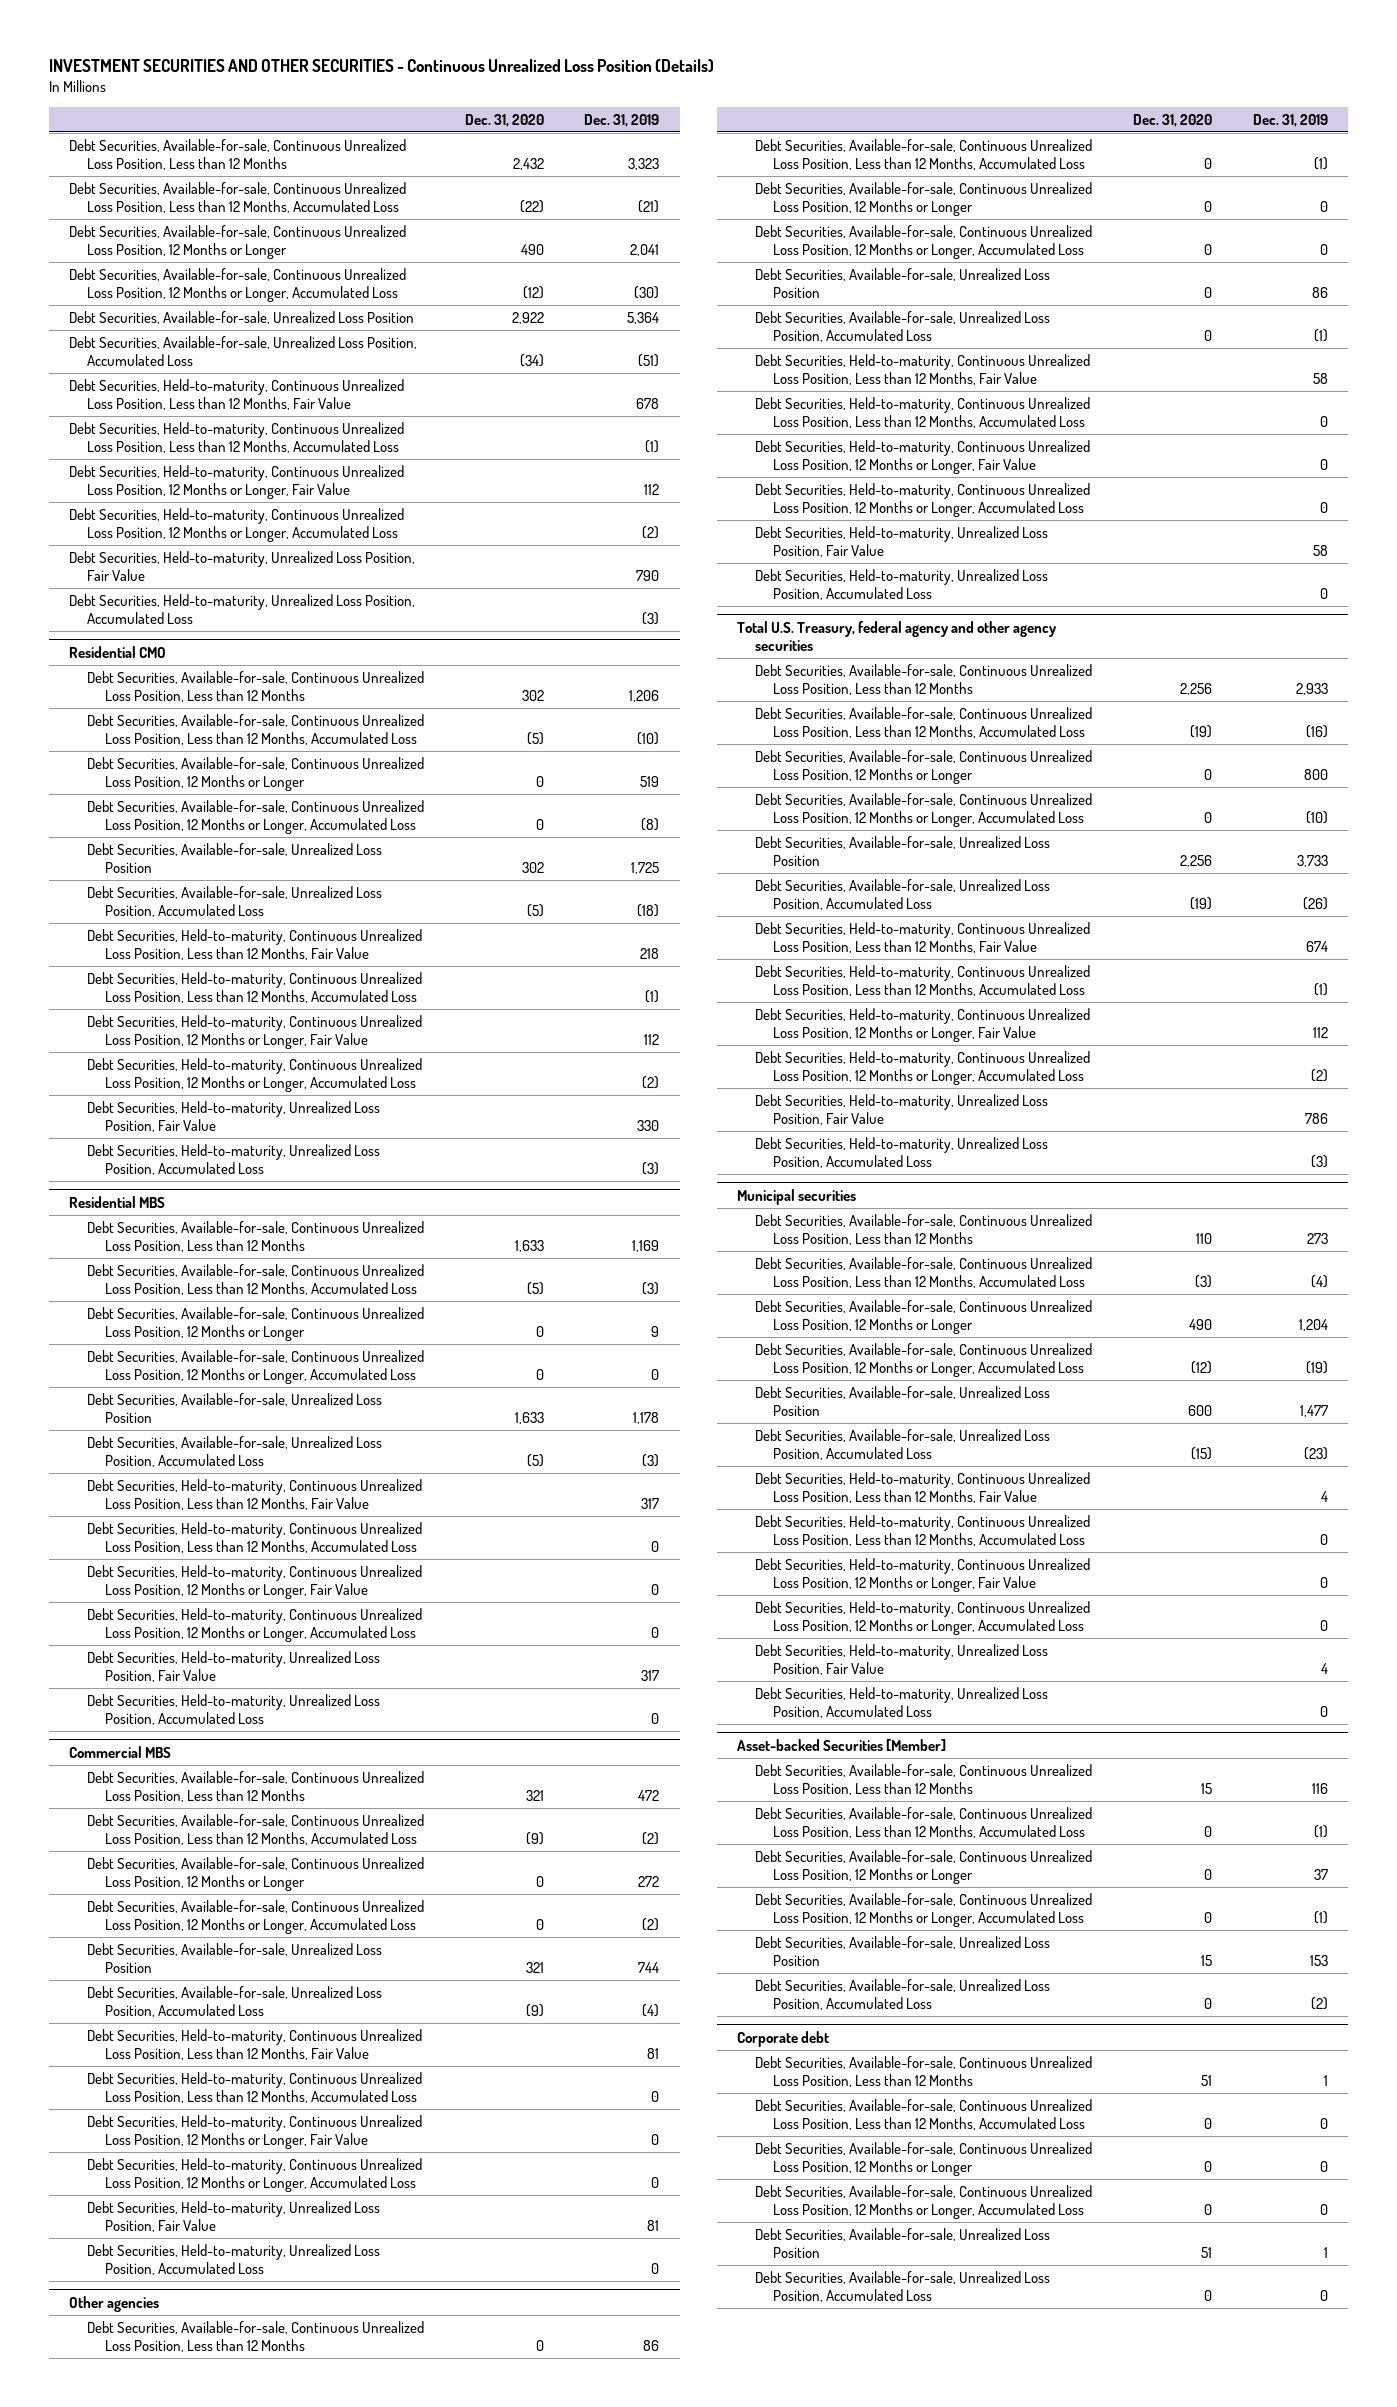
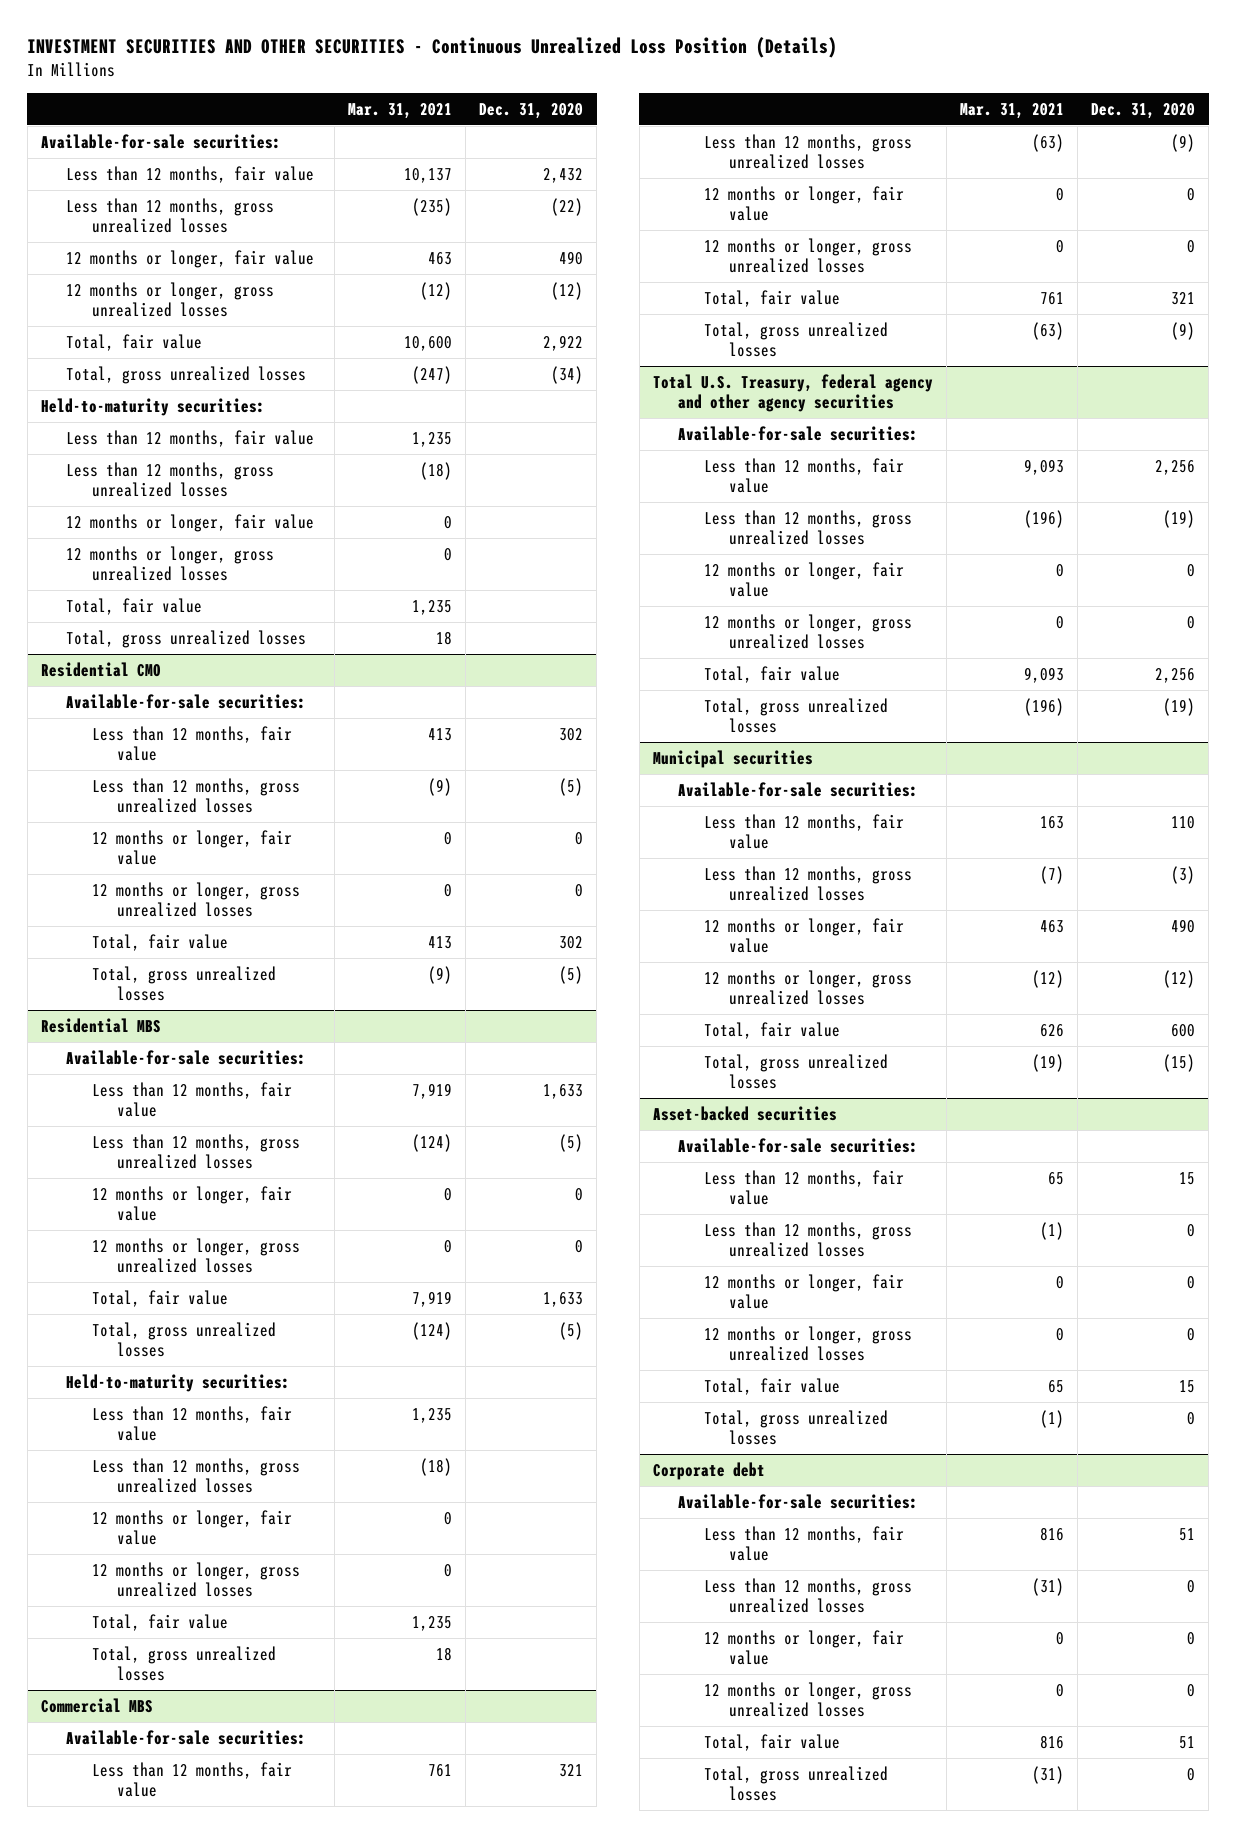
[584,113,660,127] Dec. 31, 2019 -> none
none -> [347,102,452,119] Mar. 31, 2021
none -> [40,133,281,149] Available-for-sale securities:
[69,138,407,170] Debt Securities, Available-for-sale, Continuous Unrealized Loss Position, Less than 12 Months -> [66,165,315,183] Less than 12 months, fair value
[69,181,407,213] Debt Securities, Available-for-sale, Continuous Unrealized Loss Position, Less than 12 Months, Accumulated Loss -> [66,197,275,234] Less than 12 months, gross unrealized losses
[69,224,407,259] Debt Securities, Available-for-sale, Continuous Unrealized Loss Position, 12 Months or Longer -> [66,249,315,268] 12 months or longer, fair value
[69,267,407,302] Debt Securities, Available-for-sale, Continuous Unrealized Loss Position, 12 Months or Longer, Accumulated Loss -> [66,281,275,318] 12 months or longer, gross unrealized losses
[69,310,415,324] Debt Securities, Available-for-sale, Unrealized Loss Position -> [66,333,203,351] Total, fair value
[69,335,418,366] Debt Securities, Available-for-sale, Unrealized Loss Position, Accumulated Loss -> [66,365,307,384] Total, gross unrealized losses
none -> [40,397,265,416] Held-to-maturity securities:
[69,378,405,410] Debt Securities, Held-to-maturity, Continuous Unrealized Loss Position, Less than 12 Months, Fair Value -> [66,429,315,447] Less than 12 months, fair value
[69,421,405,453] Debt Securities, Held-to-maturity, Continuous Unrealized Loss Position, Less than 12 Months, Accumulated Loss -> [66,461,275,498] Less than 12 months, gross unrealized losses
[69,464,405,499] Debt Securities, Held-to-maturity, Continuous Unrealized Loss Position, 12 Months or Longer, Fair Value -> [66,513,315,532] 12 months or longer, fair value
[69,507,405,542] Debt Securities, Held-to-maturity, Continuous Unrealized Loss Position, 12 Months or Longer, Accumulated Loss -> [66,545,275,582] 12 months or longer, gross unrealized losses
[69,550,416,581] Debt Securities, Held-to-maturity, Unrealized Loss Position, Fair Value -> [66,597,203,615] Total, fair value
[69,593,416,624] Debt Securities, Held-to-maturity, Unrealized Loss Position, Accumulated Loss -> [66,629,307,648] Total, gross unrealized losses
[87,928,423,960] Debt Securities, Held-to-maturity, Continuous Unrealized Loss Position, Less than 12 Months, Fair Value -> none
[87,971,423,1003] Debt Securities, Held-to-maturity, Continuous Unrealized Loss Position, Less than 12 Months, Accumulated Loss -> none
[87,1014,423,1049] Debt Securities, Held-to-maturity, Continuous Unrealized Loss Position, 12 Months or Longer, Fair Value -> none
[87,1057,423,1092] Debt Securities, Held-to-maturity, Continuous Unrealized Loss Position, 12 Months or Longer, Accumulated Loss -> none
[87,1100,381,1132] Debt Securities, Held-to-maturity, Unrealized Loss Position, Fair Value -> none
[87,1143,381,1175] Debt Securities, Held-to-maturity, Unrealized Loss Position, Accumulated Loss -> none
none -> [66,693,307,709] Available-for-sale securities:
[87,670,425,702] Debt Securities, Available-for-sale, Continuous Unrealized Loss Position, Less than 12 Months -> [91,725,292,762] Less than 12 months, fair value
[87,713,425,745] Debt Securities, Available-for-sale, Continuous Unrealized Loss Position, Less than 12 Months, Accumulated Loss -> [91,777,300,814] Less than 12 months, gross unrealized losses
[87,756,425,791] Debt Securities, Available-for-sale, Continuous Unrealized Loss Position, 12 Months or Longer -> [91,829,292,866] 12 months or longer, fair value
[87,799,425,834] Debt Securities, Available-for-sale, Continuous Unrealized Loss Position, 12 Months or Longer, Accumulated Loss -> [91,881,300,918] 12 months or longer, gross unrealized losses
[87,842,383,873] Debt Securities, Available-for-sale, Unrealized Loss Position -> [91,933,228,951] Total, fair value
[87,885,383,917] Debt Securities, Available-for-sale, Unrealized Loss Position, Accumulated Loss -> [91,965,276,1002] Total, gross unrealized losses
none -> [66,1049,307,1065] Available-for-sale securities:
[87,1220,425,1252] Debt Securities, Available-for-sale, Continuous Unrealized Loss Position, Less than 12 Months -> [91,1081,292,1118] Less than 12 months, fair value
[87,1263,425,1295] Debt Securities, Available-for-sale, Continuous Unrealized Loss Position, Less than 12 Months, Accumulated Loss -> [91,1133,300,1170] Less than 12 months, gross unrealized losses
[87,1306,425,1341] Debt Securities, Available-for-sale, Continuous Unrealized Loss Position, 12 Months or Longer -> [91,1185,292,1222] 12 months or longer, fair value
[87,1349,425,1384] Debt Securities, Available-for-sale, Continuous Unrealized Loss Position, 12 Months or Longer, Accumulated Loss -> [91,1237,300,1274] 12 months or longer, gross unrealized losses
[87,1392,383,1423] Debt Securities, Available-for-sale, Unrealized Loss Position -> [91,1289,228,1307] Total, fair value
[87,1435,383,1467] Debt Securities, Available-for-sale, Unrealized Loss Position, Accumulated Loss -> [91,1321,276,1358] Total, gross unrealized losses
none -> [66,1373,291,1392] Held-to-maturity securities:
[87,1478,423,1510] Debt Securities, Held-to-maturity, Continuous Unrealized Loss Position, Less than 12 Months, Fair Value -> [91,1405,292,1442] Less than 12 months, fair value
[87,1521,423,1553] Debt Securities, Held-to-maturity, Continuous Unrealized Loss Position, Less than 12 Months, Accumulated Loss -> [91,1457,300,1494] Less than 12 months, gross unrealized losses
[87,1564,423,1599] Debt Securities, Held-to-maturity, Continuous Unrealized Loss Position, 12 Months or Longer, Fair Value -> [91,1509,292,1546] 12 months or longer, fair value
[87,1607,423,1642] Debt Securities, Held-to-maturity, Continuous Unrealized Loss Position, 12 Months or Longer, Accumulated Loss -> [91,1561,300,1598] 12 months or longer, gross unrealized losses
[87,1650,381,1682] Debt Securities, Held-to-maturity, Unrealized Loss Position, Fair Value -> [91,1613,228,1631] Total, fair value
[87,1693,381,1725] Debt Securities, Held-to-maturity, Unrealized Loss Position, Accumulated Loss -> [91,1645,276,1682] Total, gross unrealized losses
[87,2028,423,2060] Debt Securities, Held-to-maturity, Continuous Unrealized Loss Position, Less than 12 Months, Fair Value -> none
[87,2071,423,2103] Debt Securities, Held-to-maturity, Continuous Unrealized Loss Position, Less than 12 Months, Accumulated Loss -> none
[87,2114,423,2149] Debt Securities, Held-to-maturity, Continuous Unrealized Loss Position, 12 Months or Longer, Fair Value -> none
[87,2157,423,2192] Debt Securities, Held-to-maturity, Continuous Unrealized Loss Position, 12 Months or Longer, Accumulated Loss -> none
[87,2200,381,2232] Debt Securities, Held-to-maturity, Unrealized Loss Position, Fair Value -> none
[87,2243,381,2275] Debt Securities, Held-to-maturity, Unrealized Loss Position, Accumulated Loss -> none
[69,2295,160,2312] Other agencies -> none
[87,2320,425,2352] Debt Securities, Available-for-sale, Continuous Unrealized Loss Position, Less than 12 Months -> none
[755,138,1093,170] Debt Securities, Available-for-sale, Continuous Unrealized Loss Position, Less than 12 Months, Accumulated Loss -> none
[755,181,1093,216] Debt Securities, Available-for-sale, Continuous Unrealized Loss Position, 12 Months or Longer -> none
[755,224,1093,259] Debt Securities, Available-for-sale, Continuous Unrealized Loss Position, 12 Months or Longer, Accumulated Loss -> none
[755,267,1051,298] Debt Securities, Available-for-sale, Unrealized Loss Position -> none
[755,310,1051,342] Debt Securities, Available-for-sale, Unrealized Loss Position, Accumulated Loss -> none
[755,353,1091,385] Debt Securities, Held-to-maturity, Continuous Unrealized Loss Position, Less than 12 Months, Fair Value -> none
[755,396,1091,428] Debt Securities, Held-to-maturity, Continuous Unrealized Loss Position, Less than 12 Months, Accumulated Loss -> none
[755,439,1091,474] Debt Securities, Held-to-maturity, Continuous Unrealized Loss Position, 12 Months or Longer, Fair Value -> none
[755,482,1091,517] Debt Securities, Held-to-maturity, Continuous Unrealized Loss Position, 12 Months or Longer, Accumulated Loss -> none
[755,525,1049,557] Debt Securities, Held-to-maturity, Unrealized Loss Position, Fair Value -> none
[755,568,1049,600] Debt Securities, Held-to-maturity, Unrealized Loss Position, Accumulated Loss -> none
none -> [66,1729,307,1745] Available-for-sale securities:
[87,1770,425,1802] Debt Securities, Available-for-sale, Continuous Unrealized Loss Position, Less than 12 Months -> [91,1761,292,1798] Less than 12 months, fair value
[87,1813,425,1845] Debt Securities, Available-for-sale, Continuous Unrealized Loss Position, Less than 12 Months, Accumulated Loss -> [703,133,912,170] Less than 12 months, gross unrealized losses
[87,1856,425,1891] Debt Securities, Available-for-sale, Continuous Unrealized Loss Position, 12 Months or Longer -> [703,185,904,222] 12 months or longer, fair value
[87,1899,425,1934] Debt Securities, Available-for-sale, Continuous Unrealized Loss Position, 12 Months or Longer, Accumulated Loss -> [703,237,912,274] 12 months or longer, gross unrealized losses
[87,1942,383,1973] Debt Securities, Available-for-sale, Unrealized Loss Position -> [703,289,840,307] Total, fair value
[87,1985,383,2017] Debt Securities, Available-for-sale, Unrealized Loss Position, Accumulated Loss -> [703,321,888,358] Total, gross unrealized losses
[755,921,1091,953] Debt Securities, Held-to-maturity, Continuous Unrealized Loss Position, Less than 12 Months, Fair Value -> none
[755,964,1091,996] Debt Securities, Held-to-maturity, Continuous Unrealized Loss Position, Less than 12 Months, Accumulated Loss -> none
[755,1007,1091,1042] Debt Securities, Held-to-maturity, Continuous Unrealized Loss Position, 12 Months or Longer, Fair Value -> none
[755,1050,1091,1085] Debt Securities, Held-to-maturity, Continuous Unrealized Loss Position, 12 Months or Longer, Accumulated Loss -> none
[755,1093,1049,1125] Debt Securities, Held-to-maturity, Unrealized Loss Position, Fair Value -> none
[755,1136,1049,1168] Debt Securities, Held-to-maturity, Unrealized Loss Position, Accumulated Loss -> none
none -> [678,425,919,441] Available-for-sale securities:
[755,663,1093,695] Debt Securities, Available-for-sale, Continuous Unrealized Loss Position, Less than 12 Months -> [703,457,904,494] Less than 12 months, fair value
[755,706,1093,738] Debt Securities, Available-for-sale, Continuous Unrealized Loss Position, Less than 12 Months, Accumulated Loss -> [703,509,912,546] Less than 12 months, gross unrealized losses
[755,749,1093,784] Debt Securities, Available-for-sale, Continuous Unrealized Loss Position, 12 Months or Longer -> [703,561,904,598] 12 months or longer, fair value
[755,792,1093,827] Debt Securities, Available-for-sale, Continuous Unrealized Loss Position, 12 Months or Longer, Accumulated Loss -> [703,613,912,650] 12 months or longer, gross unrealized losses
[755,835,1051,866] Debt Securities, Available-for-sale, Unrealized Loss Position -> [703,665,840,683] Total, fair value
[755,878,1051,910] Debt Securities, Available-for-sale, Unrealized Loss Position, Accumulated Loss -> [703,697,888,734] Total, gross unrealized losses
[755,1471,1091,1503] Debt Securities, Held-to-maturity, Continuous Unrealized Loss Position, Less than 12 Months, Fair Value -> none
[755,1514,1091,1546] Debt Securities, Held-to-maturity, Continuous Unrealized Loss Position, Less than 12 Months, Accumulated Loss -> none
[755,1557,1091,1592] Debt Securities, Held-to-maturity, Continuous Unrealized Loss Position, 12 Months or Longer, Fair Value -> none
[755,1600,1091,1635] Debt Securities, Held-to-maturity, Continuous Unrealized Loss Position, 12 Months or Longer, Accumulated Loss -> none
[755,1643,1049,1675] Debt Securities, Held-to-maturity, Unrealized Loss Position, Fair Value -> none
[755,1686,1049,1718] Debt Securities, Held-to-maturity, Unrealized Loss Position, Accumulated Loss -> none
none -> [678,781,919,797] Available-for-sale securities:
[755,1213,1093,1245] Debt Securities, Available-for-sale, Continuous Unrealized Loss Position, Less than 12 Months -> [703,813,904,850] Less than 12 months, fair value
[755,1256,1093,1288] Debt Securities, Available-for-sale, Continuous Unrealized Loss Position, Less than 12 Months, Accumulated Loss -> [703,865,912,902] Less than 12 months, gross unrealized losses
[755,1299,1093,1334] Debt Securities, Available-for-sale, Continuous Unrealized Loss Position, 12 Months or Longer -> [703,917,904,954] 12 months or longer, fair value
[755,1342,1093,1377] Debt Securities, Available-for-sale, Continuous Unrealized Loss Position, 12 Months or Longer, Accumulated Loss -> [703,969,912,1006] 12 months or longer, gross unrealized losses
[755,1385,1051,1416] Debt Securities, Available-for-sale, Unrealized Loss Position -> [703,1021,840,1039] Total, fair value
[755,1428,1051,1460] Debt Securities, Available-for-sale, Unrealized Loss Position, Accumulated Loss -> [703,1053,888,1090] Total, gross unrealized losses
[737,1738,947,1751] Asset-backed Securities [Member] -> [652,1105,837,1121] Asset-backed securities
none -> [678,1137,919,1153] Available-for-sale securities:
[755,1763,1093,1795] Debt Securities, Available-for-sale, Continuous Unrealized Loss Position, Less than 12 Months -> [703,1169,904,1206] Less than 12 months, fair value
[755,1806,1093,1838] Debt Securities, Available-for-sale, Continuous Unrealized Loss Position, Less than 12 Months, Accumulated Loss -> [703,1221,912,1258] Less than 12 months, gross unrealized losses
[755,1849,1093,1884] Debt Securities, Available-for-sale, Continuous Unrealized Loss Position, 12 Months or Longer -> [703,1273,904,1310] 12 months or longer, fair value
[755,1892,1093,1927] Debt Securities, Available-for-sale, Continuous Unrealized Loss Position, 12 Months or Longer, Accumulated Loss -> [703,1325,912,1362] 12 months or longer, gross unrealized losses
[755,1935,1051,1966] Debt Securities, Available-for-sale, Unrealized Loss Position -> [703,1377,840,1395] Total, fair value
[755,1978,1051,2010] Debt Securities, Available-for-sale, Unrealized Loss Position, Accumulated Loss -> [703,1409,888,1446] Total, gross unrealized losses
none -> [678,1493,919,1509] Available-for-sale securities:
[755,2055,1093,2087] Debt Securities, Available-for-sale, Continuous Unrealized Loss Position, Less than 12 Months -> [703,1525,904,1562] Less than 12 months, fair value
[755,2098,1093,2130] Debt Securities, Available-for-sale, Continuous Unrealized Loss Position, Less than 12 Months, Accumulated Loss -> [703,1577,912,1614] Less than 12 months, gross unrealized losses
[755,2141,1093,2176] Debt Securities, Available-for-sale, Continuous Unrealized Loss Position, 12 Months or Longer -> [703,1629,904,1666] 12 months or longer, fair value
[755,2184,1093,2219] Debt Securities, Available-for-sale, Continuous Unrealized Loss Position, 12 Months or Longer, Accumulated Loss -> [703,1681,912,1718] 12 months or longer, gross unrealized losses
[755,2227,1051,2258] Debt Securities, Available-for-sale, Unrealized Loss Position -> [703,1733,840,1751] Total, fair value
[755,2270,1051,2302] Debt Securities, Available-for-sale, Unrealized Loss Position, Accumulated Loss -> [703,1765,888,1802] Total, gross unrealized losses

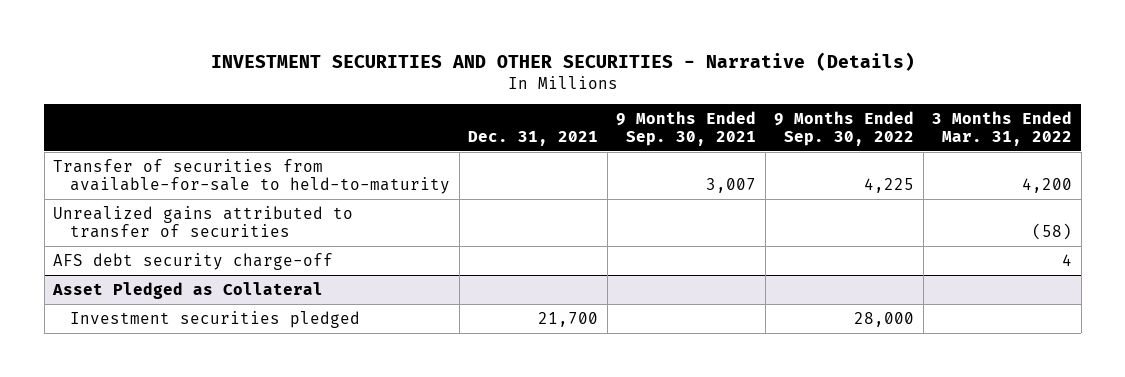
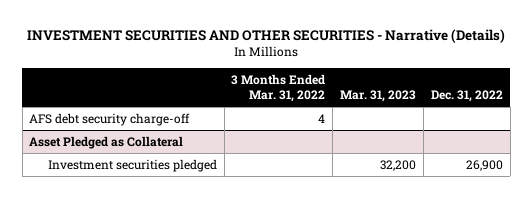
[468,130,599,146] Dec. 31, 2021 -> none
[616,110,757,146] 9 Months Ended Sep. 30, 2021 -> none
[774,110,915,146] 9 Months Ended Sep. 30, 2022 -> none
none -> [340,89,417,102] Mar. 31, 2023
none -> [431,89,504,102] Dec. 31, 2022
[53,158,451,194] Transfer of securities from available-for-sale to held-to-maturity -> none
[53,205,354,238] Unrealized gains attributed to transfer of securities -> none

